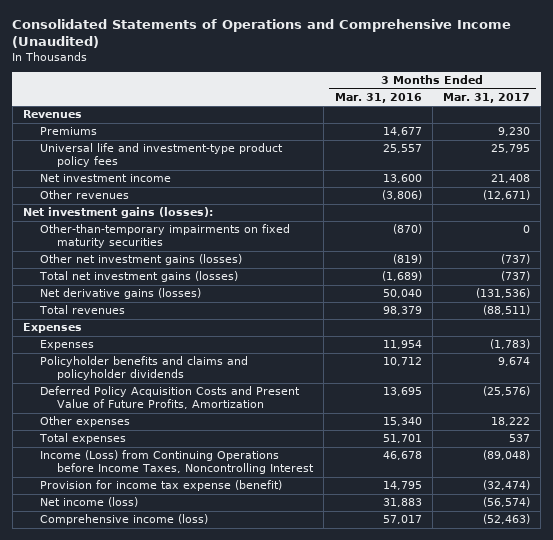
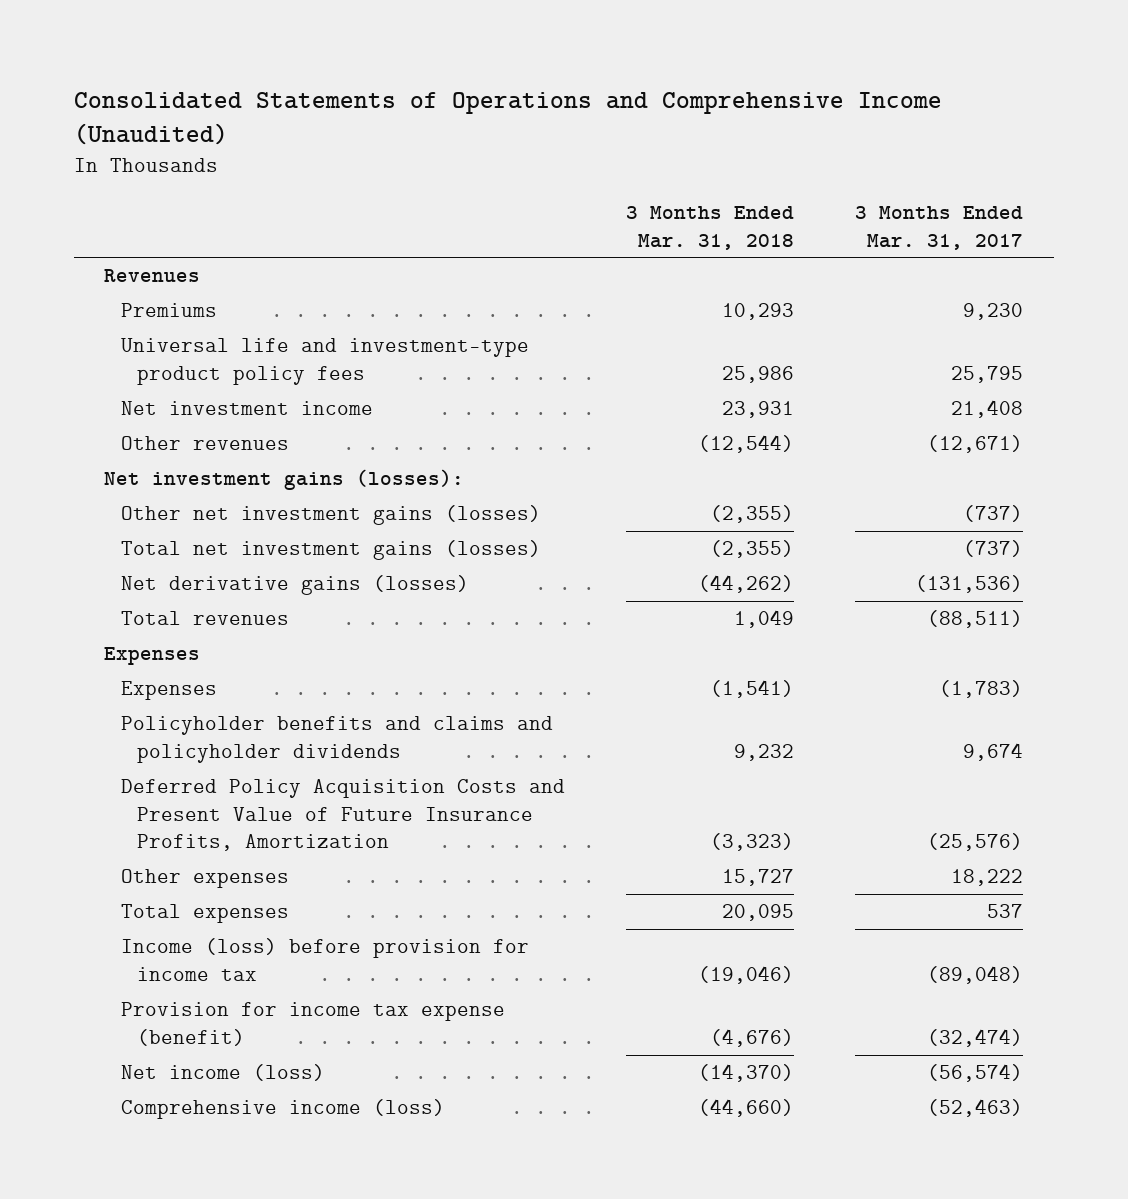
[334,93,422,104] Mar. 31, 2016 -> none
none -> [626,206,795,250] 3 Months Ended Mar. 31, 2018
[40,224,291,249] Other-than-temporary impairments on fixed maturity securities -> none
[40,386,301,410] Deferred Policy Acquisition Costs and Present Value of Future Profits, Amortization -> [120,779,565,852] Deferred Policy Acquisition Costs and Present Value of Future Insurance Profits, Amortization
[40,450,315,475] Income (Loss) from Continuing Operations before Income Taxes, Noncontrolling Interest -> [120,938,529,981] Income (loss) before provision for income tax

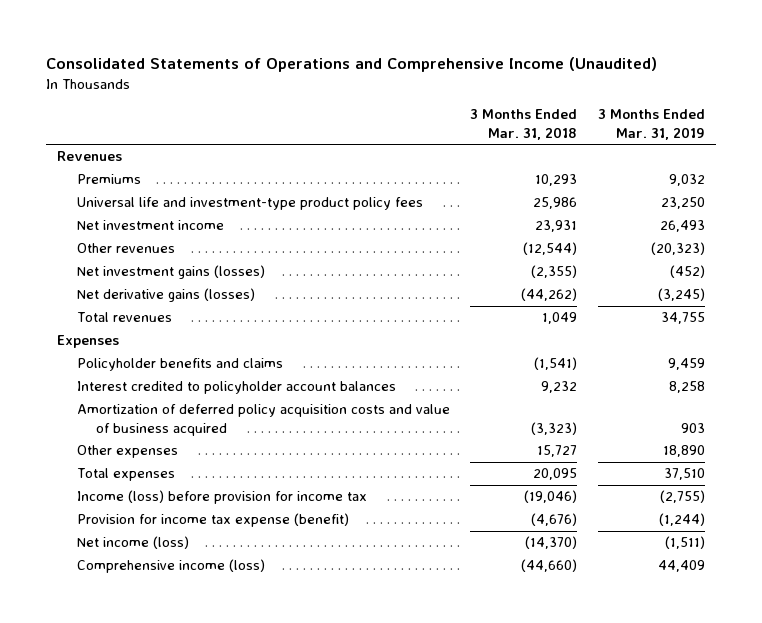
[855,206,1024,250] 3 Months Ended Mar. 31, 2017 -> none
none -> [598,109,706,140] 3 Months Ended Mar. 31, 2019
[104,469,465,491] Net investment gains (losses): -> none
[120,505,541,526] Other net investment gains (losses) -> none
[120,540,541,561] Total net investment gains (losses) -> [76,265,265,280] Net investment gains (losses)
[120,681,217,701] Expenses -> [76,358,283,372] Policyholder benefits and claims
[120,716,553,763] Policyholder benefits and claims and policyholder dividends -> [76,381,396,395] Interest credited to policyholder account balances
[120,779,565,852] Deferred Policy Acquisition Costs and Present Value of Future Insurance Profits, Amortization -> [76,404,450,436] Amortization of deferred policy acquisition costs and value of business acquired

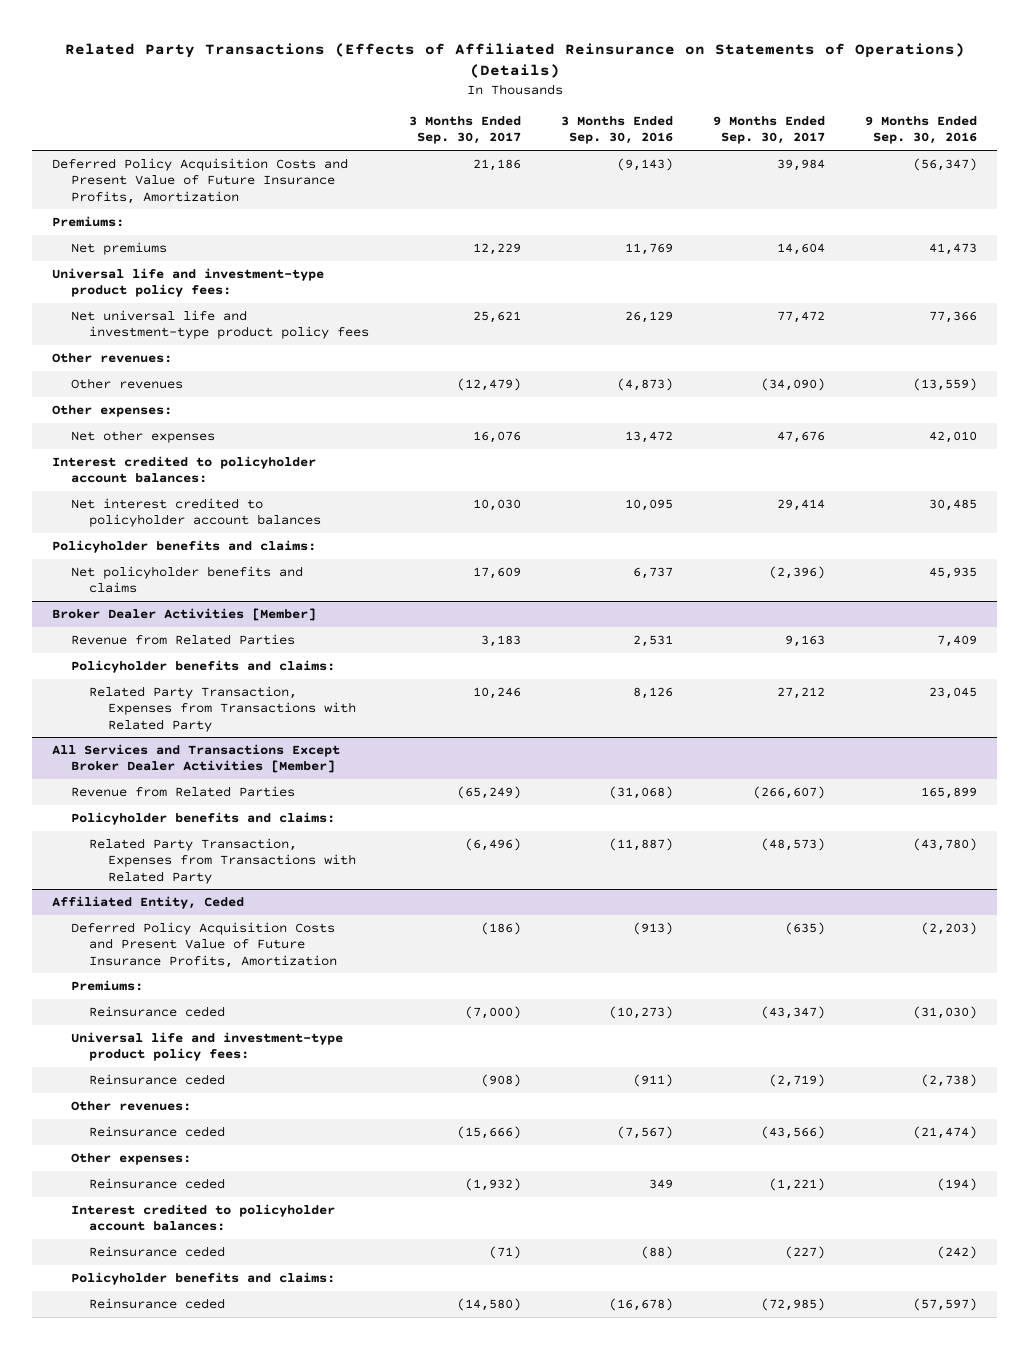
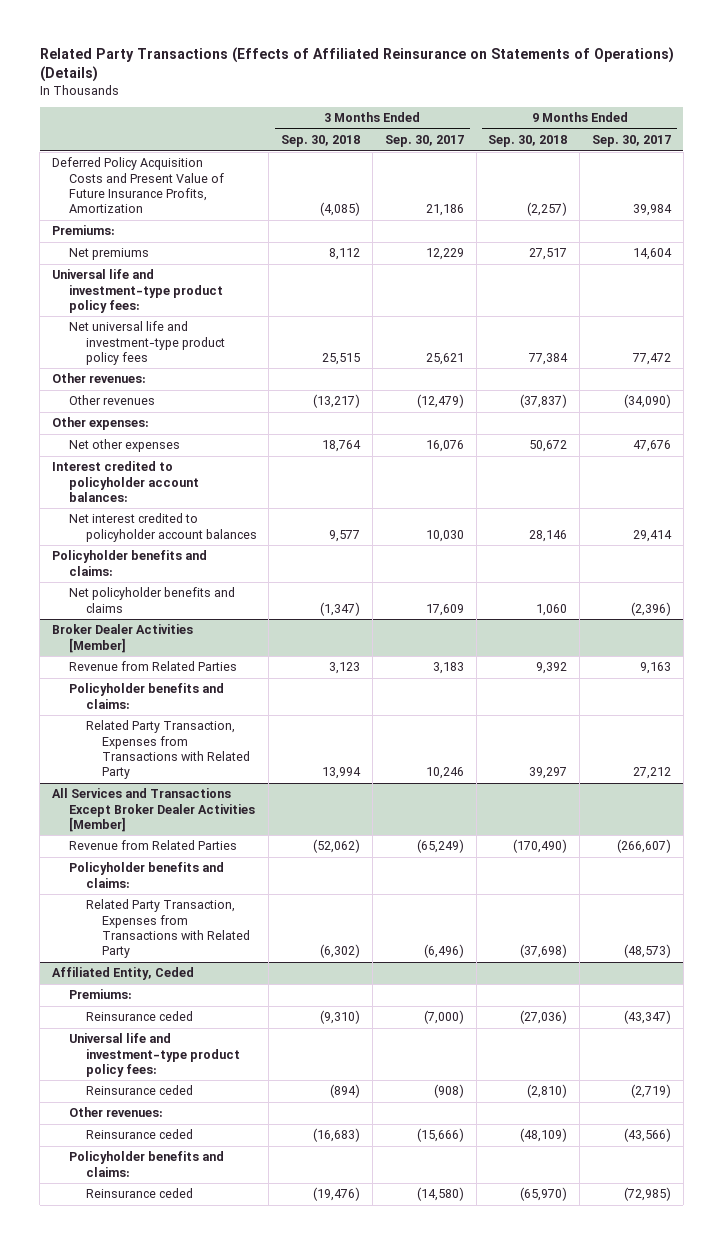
[561,116,674,145] 3 Months Ended Sep. 30, 2016 -> none
[865,116,978,145] 9 Months Ended Sep. 30, 2016 -> none
none -> [281,135,361,148] Sep. 30, 2018
none -> [488,135,568,148] Sep. 30, 2018
[70,921,338,968] Deferred Policy Acquisition Costs and Present Value of Future Insurance Profits, Amortization -> none
[70,1152,191,1165] Other expenses: -> none
[89,1177,226,1189] Reinsurance ceded -> none
[70,1203,335,1232] Interest credited to policyholder account balances: -> none
[89,1245,226,1257] Reinsurance ceded -> none

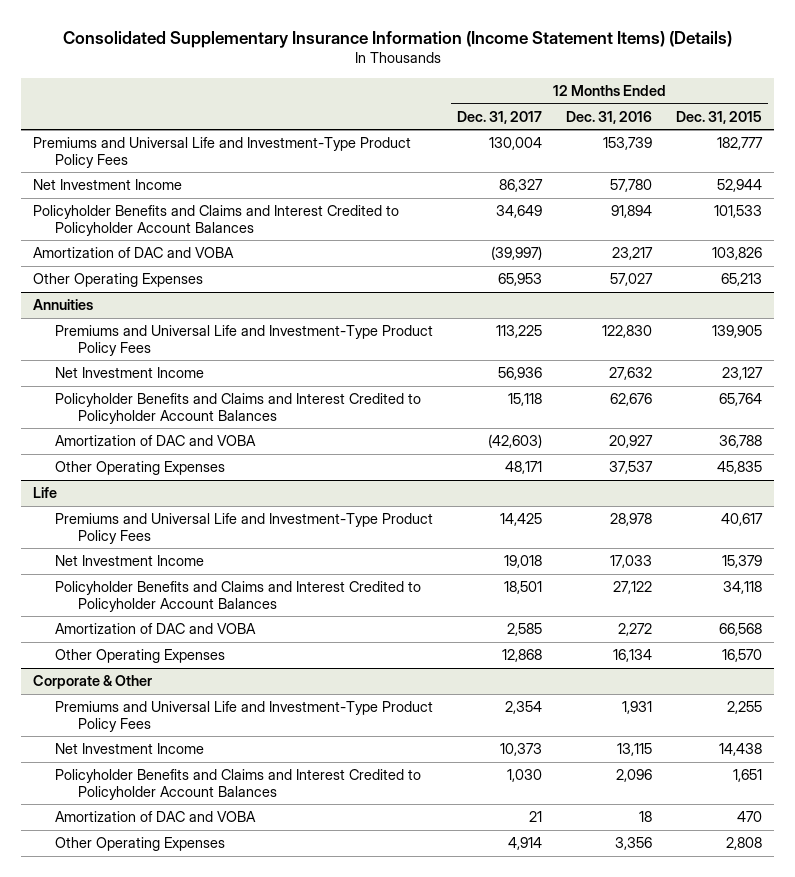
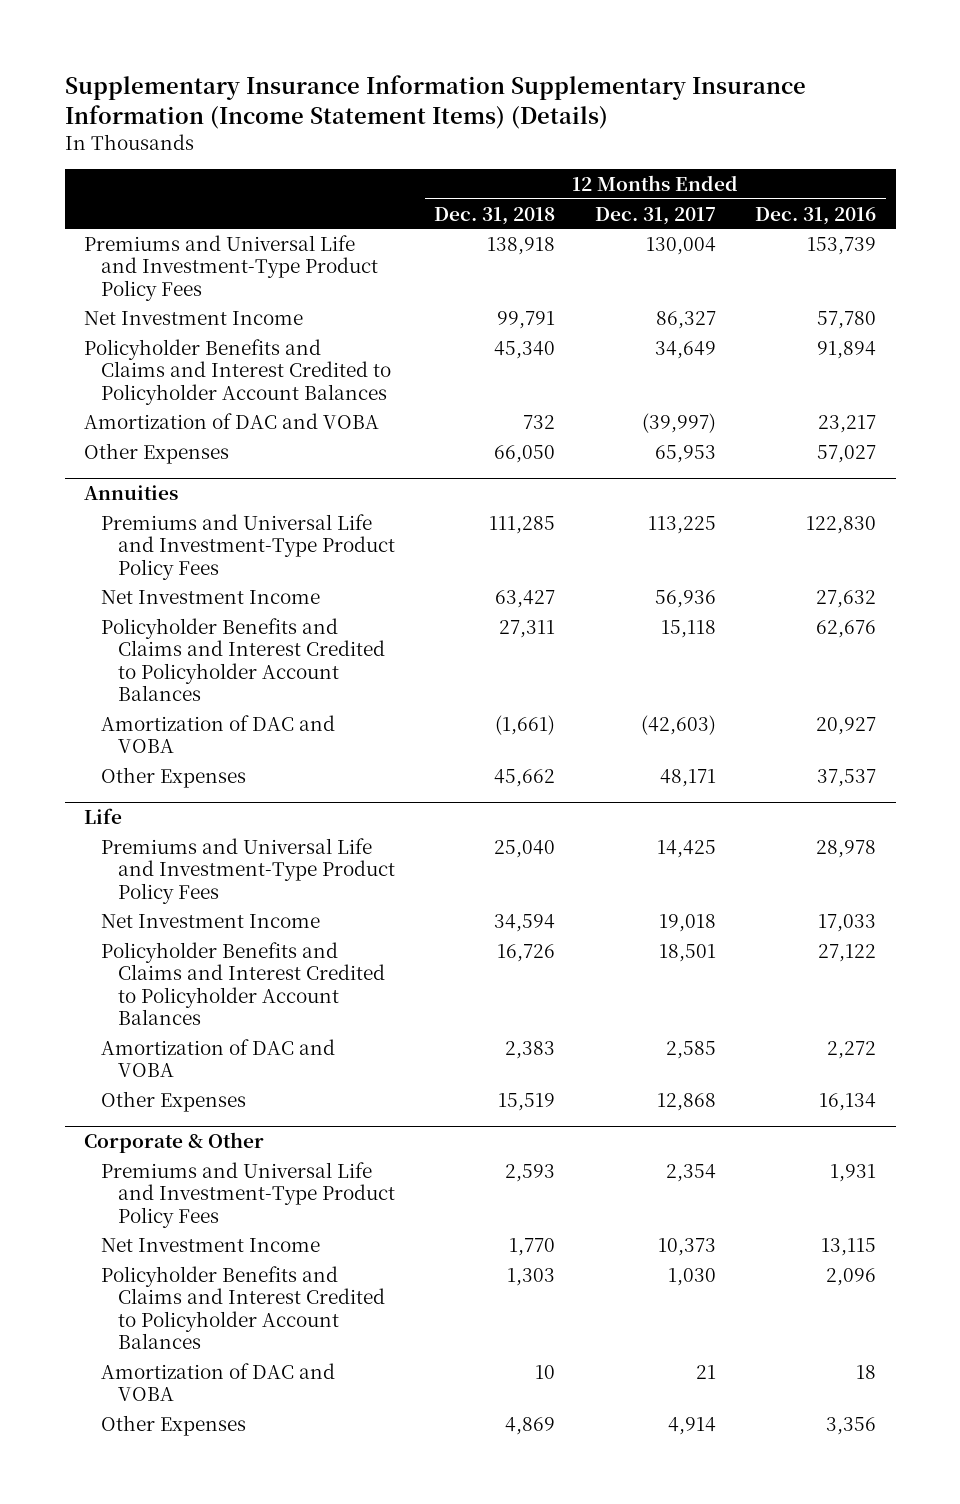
[62,30,732,48] Consolidated Supplementary Insurance Information (Income Statement Items) (Details) -> [64,75,806,130] Supplementary Insurance Information Supplementary Insurance Information (Income Statement Items) (Details)
[676,110,763,124] Dec. 31, 2015 -> none
none -> [434,206,556,225] Dec. 31, 2018
[33,273,204,288] Other Operating Expenses -> [84,442,230,464] Other Expenses
[55,461,226,476] Other Operating Expenses -> [101,766,247,788] Other Expenses
[55,649,226,664] Other Operating Expenses -> [101,1090,247,1112] Other Expenses
[55,837,226,852] Other Operating Expenses -> [101,1414,247,1436] Other Expenses

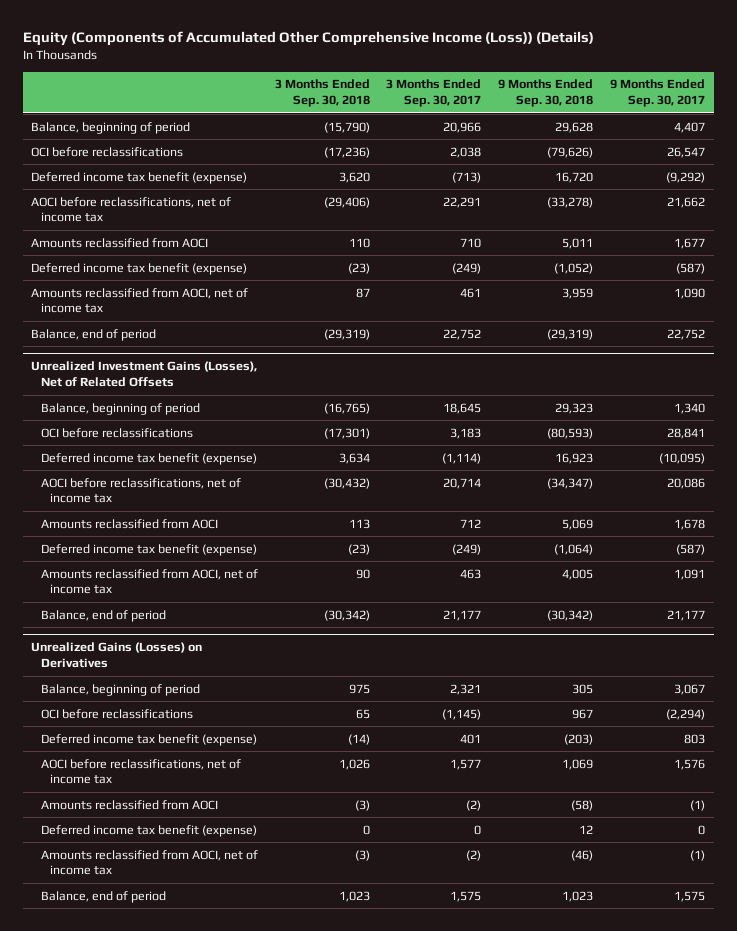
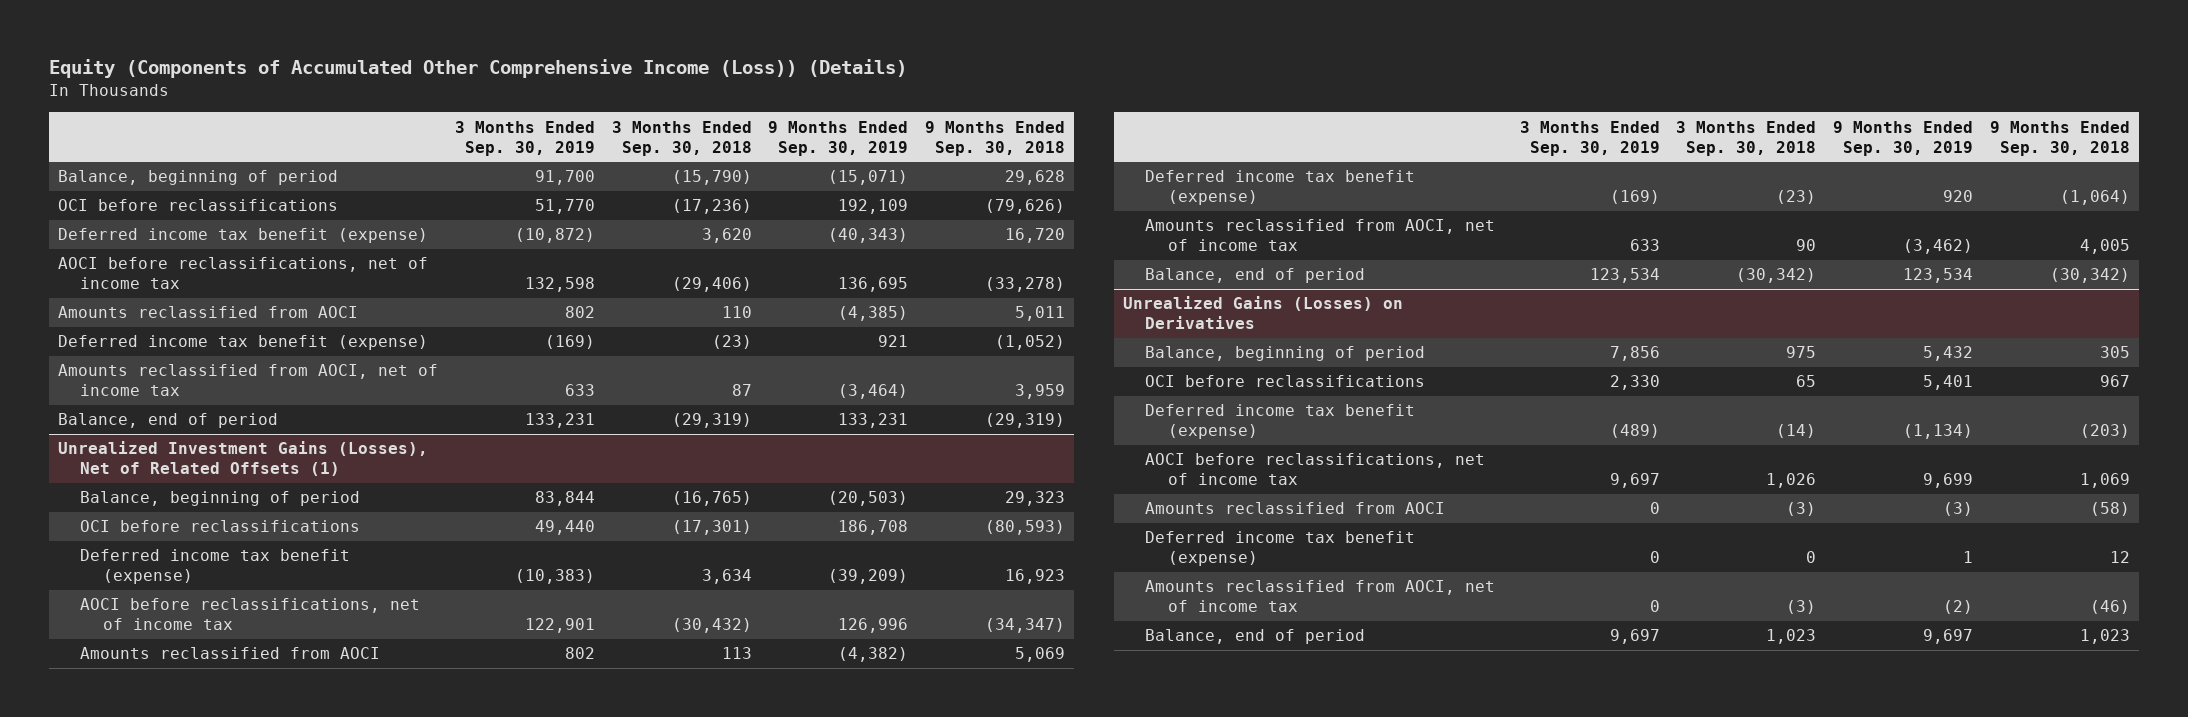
[386,79,482,107] 3 Months Ended Sep. 30, 2017 -> none
[610,79,706,107] 9 Months Ended Sep. 30, 2017 -> none
none -> [454,120,595,156] 3 Months Ended Sep. 30, 2019
none -> [768,120,909,156] 9 Months Ended Sep. 30, 2019
[31,361,258,387] Unrealized Investment Gains (Losses), Net of Related Offsets -> [57,441,428,477] Unrealized Investment Gains (Losses), Net of Related Offsets (1)

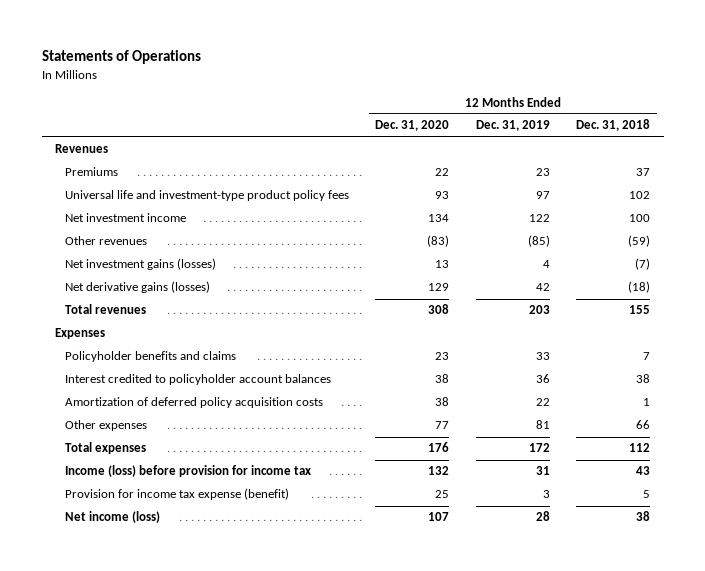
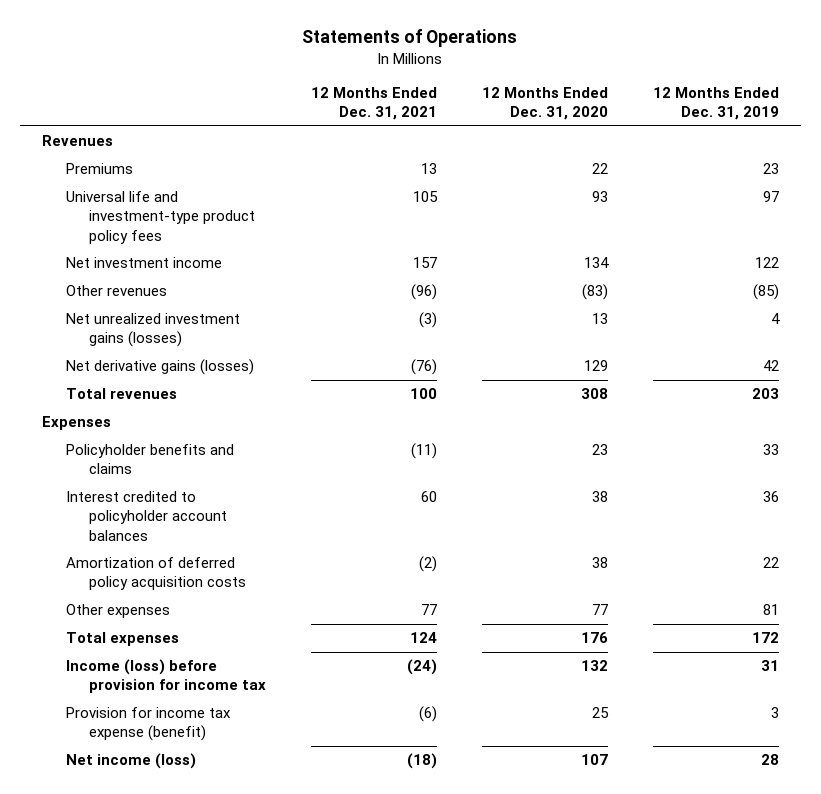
[576,119,651,132] Dec. 31, 2018 -> none
none -> [310,86,437,121] 12 Months Ended Dec. 31, 2021
[64,258,216,271] Net investment gains (losses) -> [65,313,240,348] Net unrealized investment gains (losses)

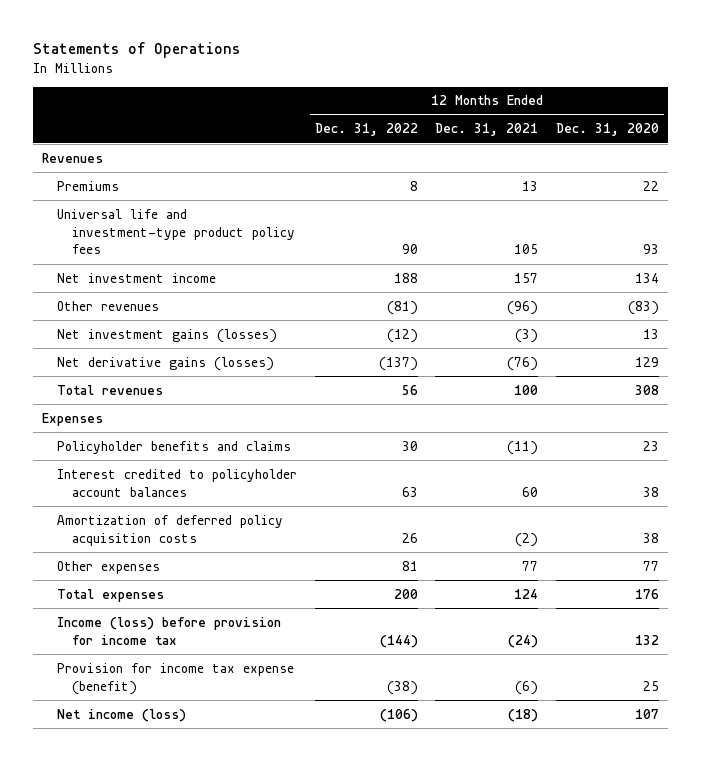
[652,86,779,121] 12 Months Ended Dec. 31, 2019 -> none
none -> [314,123,418,137] Dec. 31, 2022
[65,313,240,348] Net unrealized investment gains (losses) -> [57,328,278,343] Net investment gains (losses)

